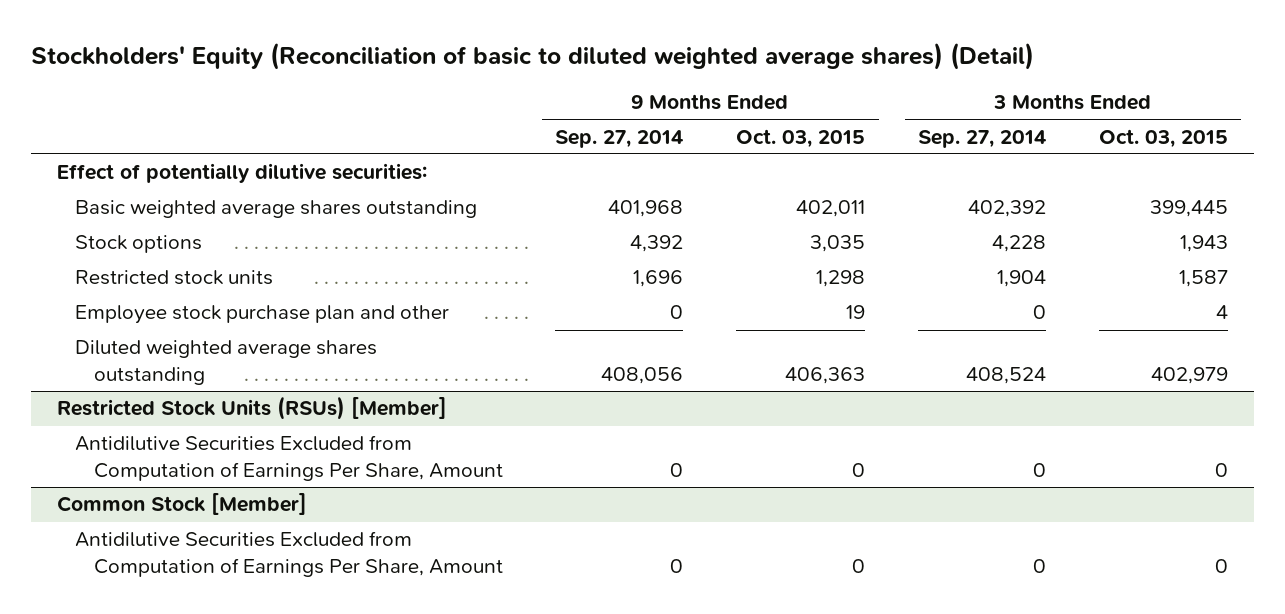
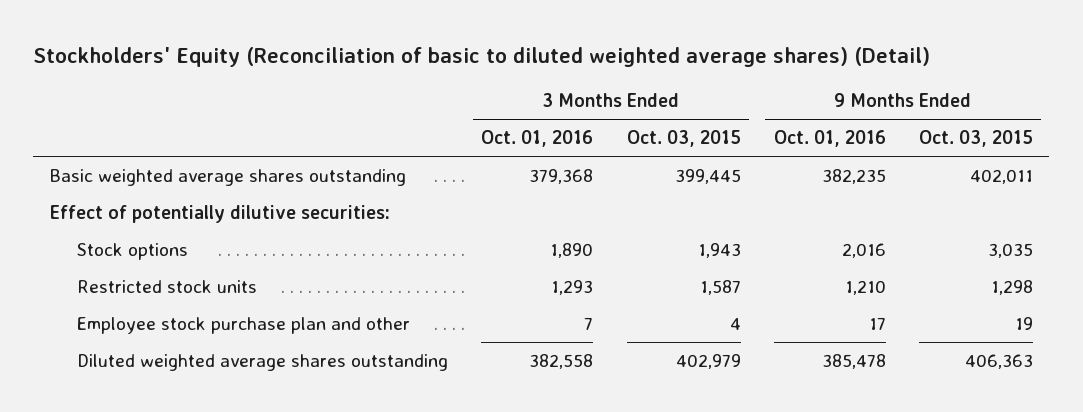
[555,129,684,148] Sep. 27, 2014 -> none
[918,129,1047,148] Sep. 27, 2014 -> none
none -> [481,130,594,148] Oct. 01, 2016
none -> [773,130,886,148] Oct. 01, 2016
[57,163,428,184] Effect of potentially dilutive securities: -> [49,205,390,224] Effect of potentially dilutive securities:
[57,396,448,421] Restricted Stock Units (RSUs) [Member] -> none
[75,435,503,481] Antidilutive Securities Excluded from Computation of Earnings Per Share, Amount -> none
[57,493,308,516] Common Stock [Member] -> none
[75,531,503,577] Antidilutive Securities Excluded from Computation of Earnings Per Share, Amount -> none

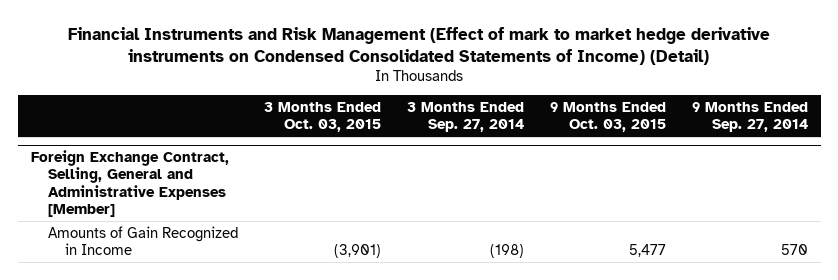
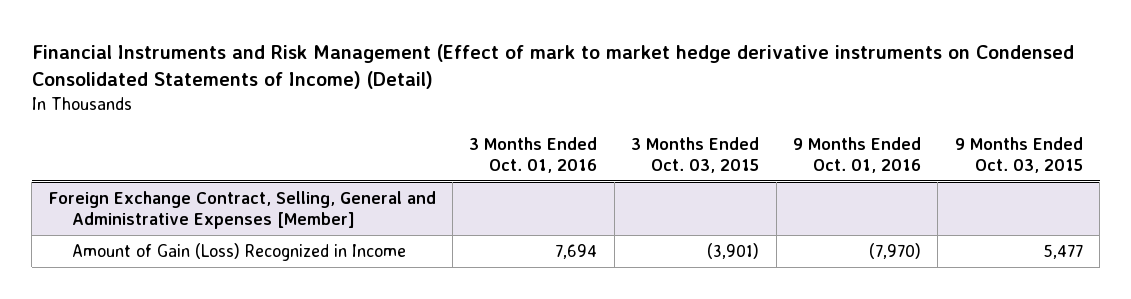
[406,102,524,133] 3 Months Ended Sep. 27, 2014 -> none
[691,102,808,133] 9 Months Ended Sep. 27, 2014 -> none
none -> [469,136,598,173] 3 Months Ended Oct. 01, 2016
none -> [792,136,921,173] 9 Months Ended Oct. 01, 2016
[47,225,238,255] Amounts of Gain Recognized in Income -> [71,243,406,262] Amount of Gain (Loss) Recognized in Income

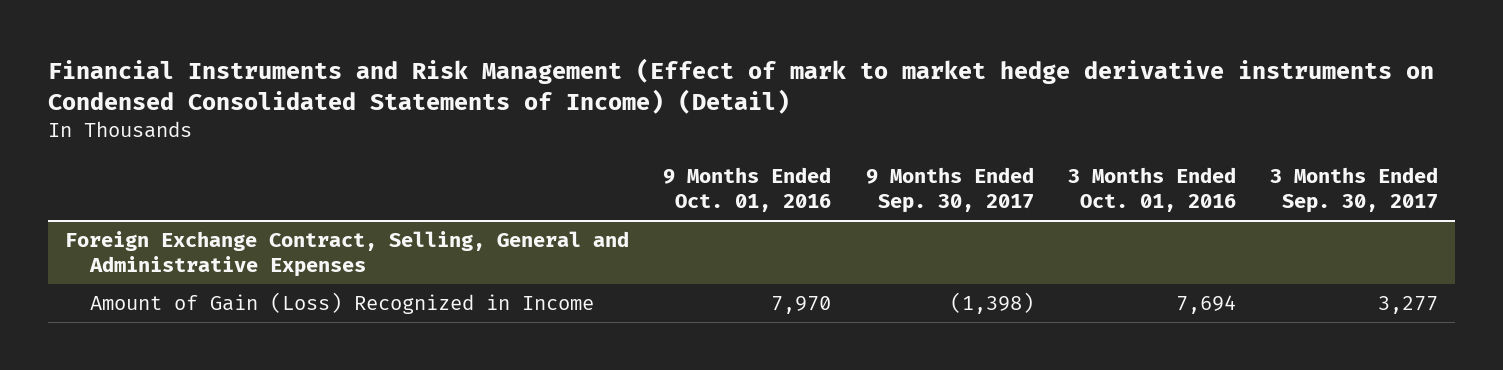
[631,136,760,173] 3 Months Ended Oct. 03, 2015 -> none
[954,136,1083,173] 9 Months Ended Oct. 03, 2015 -> none
none -> [865,166,1034,213] 9 Months Ended Sep. 30, 2017
none -> [1270,166,1439,213] 3 Months Ended Sep. 30, 2017
[48,191,436,230] Foreign Exchange Contract, Selling, General and Administrative Expenses [Member] -> [65,231,630,278] Foreign Exchange Contract, Selling, General and Administrative Expenses
[868,243,921,260] (7,970) -> [771,296,832,315] 7,970

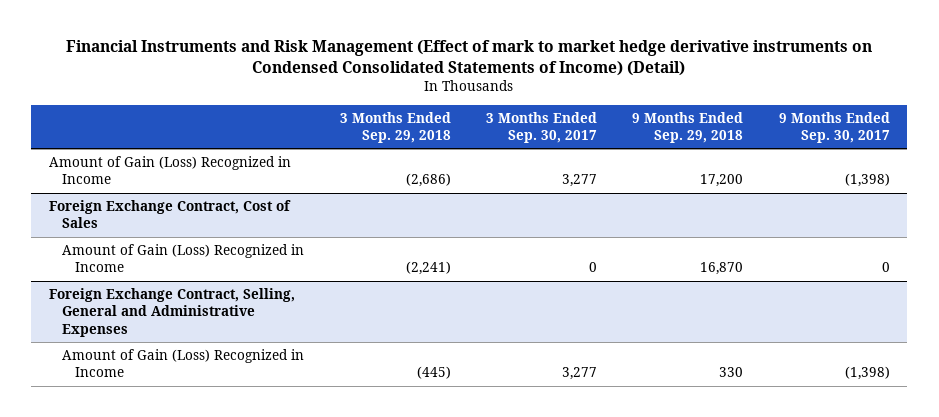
[663,166,832,212] 9 Months Ended Oct. 01, 2016 -> none
[1067,166,1236,212] 3 Months Ended Oct. 01, 2016 -> none
none -> [339,111,451,143] 3 Months Ended Sep. 29, 2018
none -> [632,111,744,143] 9 Months Ended Sep. 29, 2018
none -> [49,156,292,185] Amount of Gain (Loss) Recognized in Income
none -> [49,200,292,229] Foreign Exchange Contract, Cost of Sales
none -> [62,244,305,273] Amount of Gain (Loss) Recognized in Income

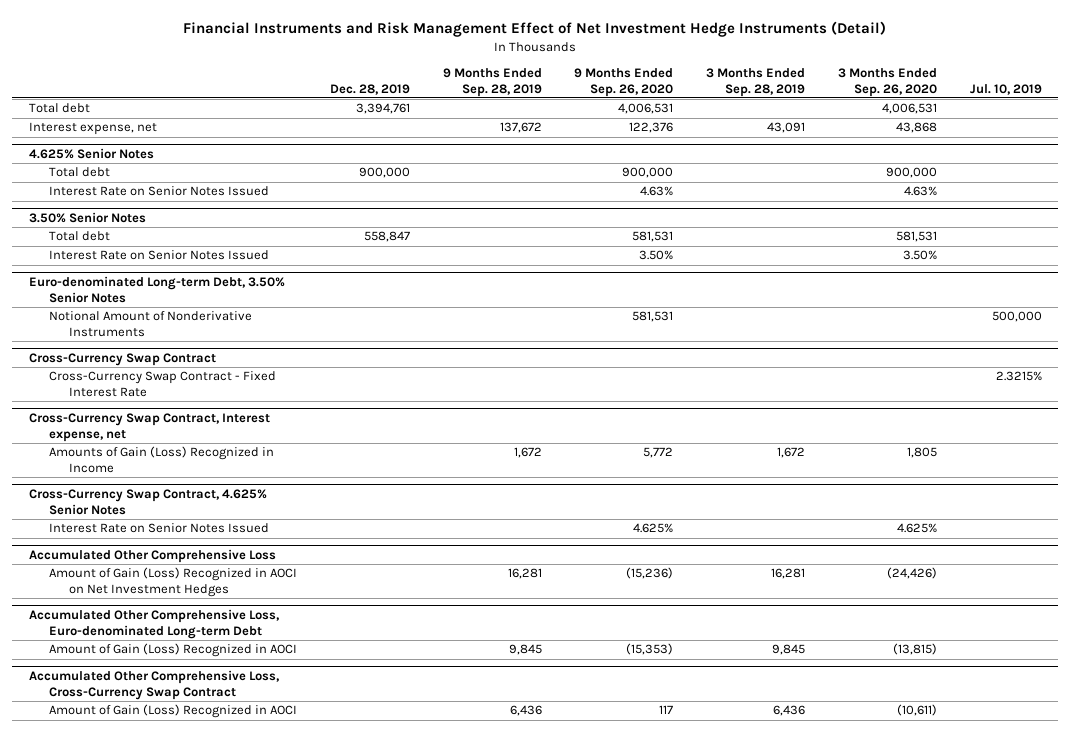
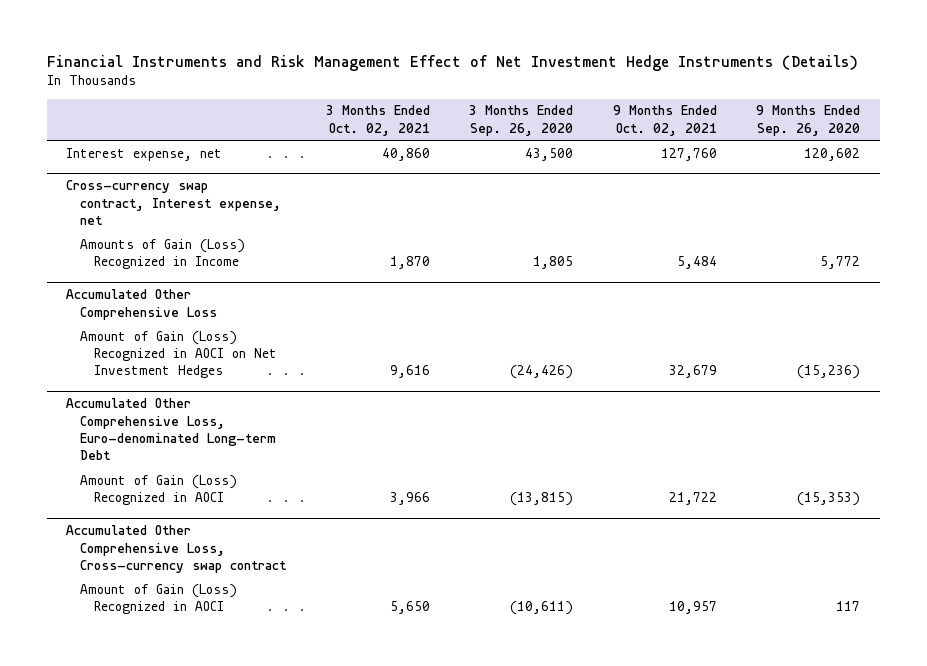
[183,20,887,37] Financial Instruments and Risk Management Effect of Net Investment Hedge Instruments (Detail) -> [46,55,858,72] Financial Instruments and Risk Management Effect of Net Investment Hedge Instruments (Details)
[329,83,410,95] Dec. 28, 2019 -> none
[442,68,542,97] 9 Months Ended Sep. 28, 2019 -> none
[706,68,806,97] 3 Months Ended Sep. 28, 2019 -> none
[969,83,1042,95] Jul. 10, 2019 -> none
none -> [325,105,430,136] 3 Months Ended Oct. 02, 2021
none -> [612,105,717,136] 9 Months Ended Oct. 02, 2021
[28,103,90,114] Total debt -> none
[28,148,154,160] 4.625% Senior Notes -> none
[48,167,110,178] Total debt -> none
[48,186,269,197] Interest Rate on Senior Notes Issued -> none
[28,212,146,224] 3.50% Senior Notes -> none
[48,231,110,242] Total debt -> none
[48,250,269,261] Interest Rate on Senior Notes Issued -> none
[28,276,285,303] Euro-denominated Long-term Debt, 3.50% Senior Notes -> none
[48,311,252,337] Notional Amount of Nonderivative Instruments -> none
[28,353,216,367] Cross-Currency Swap Contract -> none
[48,371,276,397] Cross-Currency Swap Contract - Fixed Interest Rate -> none
[629,122,674,134] 122,376 -> [804,147,861,161] 120,602
[896,122,938,134] 43,868 -> [525,147,574,161] 43,500
[28,413,270,442] Cross-Currency Swap Contract, Interest expense, net -> [66,180,282,225] Cross-currency swap contract, Interest expense, net
[28,489,267,515] Cross-Currency Swap Contract, 4.625% Senior Notes -> none
[48,523,269,534] Interest Rate on Senior Notes Issued -> none
[28,670,279,700] Accumulated Other Comprehensive Loss, Cross-Currency Swap Contract -> [66,525,288,573] Accumulated Other Comprehensive Loss, Cross-currency swap contract

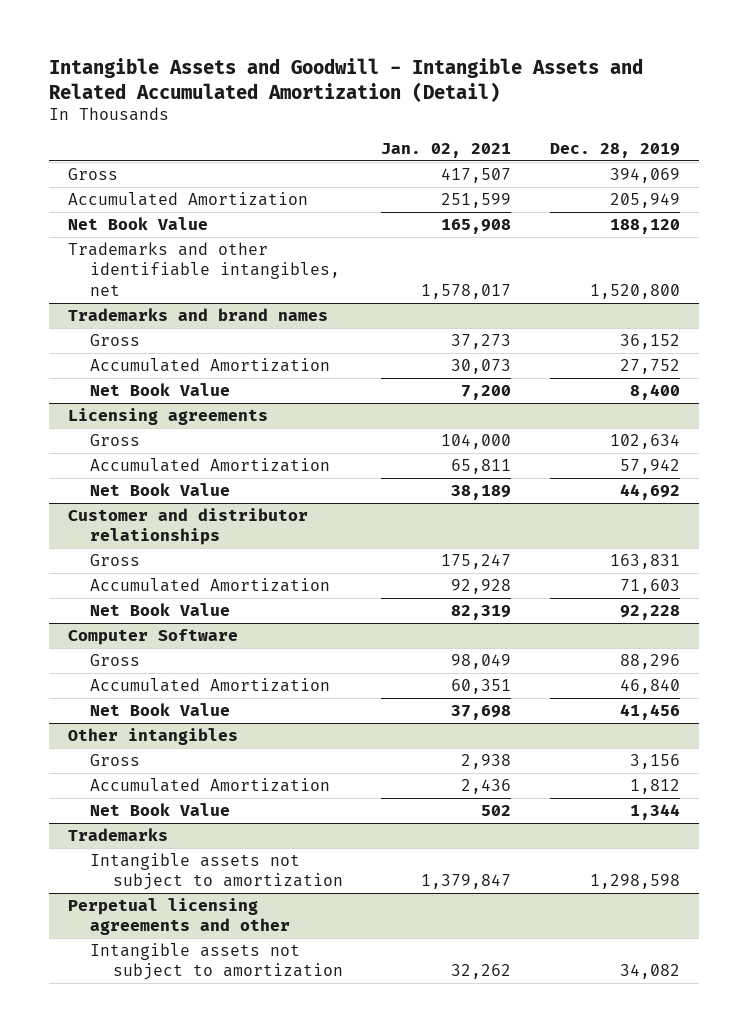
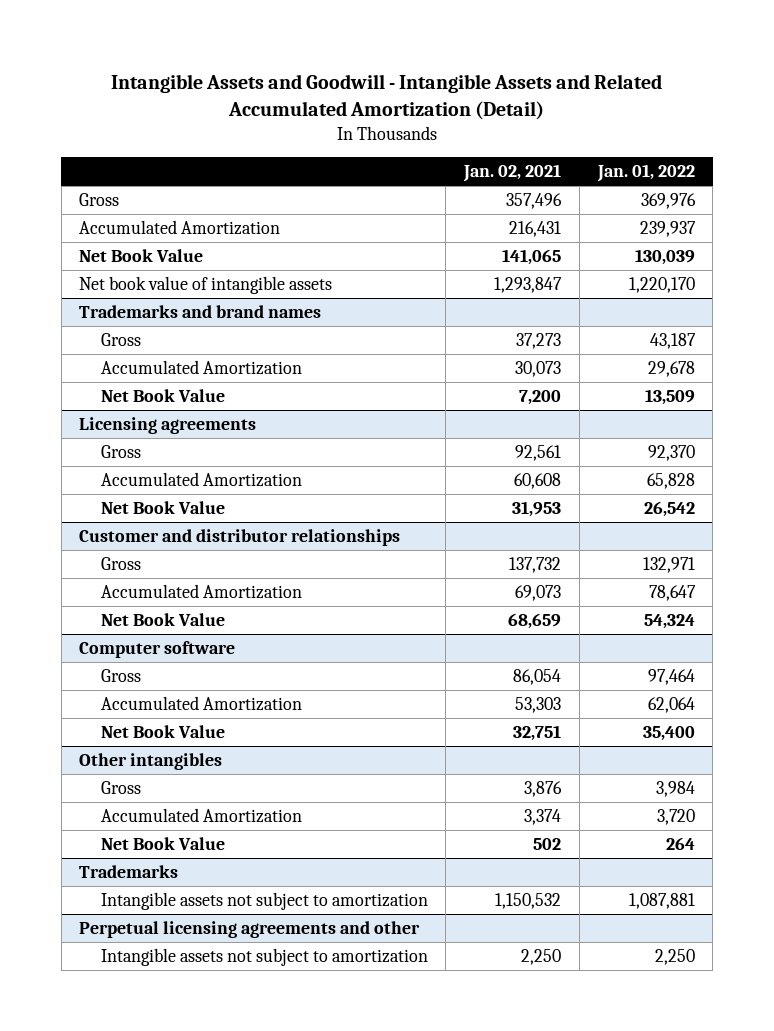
[549,143,680,159] Dec. 28, 2019 -> none
none -> [596,164,695,183] Jan. 01, 2022
[68,241,341,297] Trademarks and other identifiable intangibles, net -> none
[441,167,512,183] 417,507 -> [506,193,563,210] 357,496
[441,192,512,208] 251,599 -> [509,221,562,238] 216,431
[441,218,512,234] 165,908 -> [502,249,562,266] 141,065
none -> [79,276,333,295] Net book value of intangible assets
[441,433,512,449] 104,000 -> [515,445,562,462] 92,561
[451,458,512,474] 65,811 -> [514,473,562,490] 60,608
[451,484,512,500] 38,189 -> [512,501,562,518] 31,953
[441,553,512,569] 175,247 -> [509,557,562,574] 137,732
[451,578,512,594] 92,928 -> [515,585,562,602] 69,073
[451,604,512,620] 82,319 -> [508,613,562,630] 68,659
[68,628,239,645] Computer Software -> [79,641,236,659] Computer software
[451,653,512,669] 98,049 -> [513,669,562,686] 86,054
[451,678,512,694] 60,351 -> [515,697,562,714] 53,303
[451,704,512,720] 37,698 -> [513,725,562,742] 32,751
[461,753,512,769] 2,938 -> [524,781,563,798] 3,876
[461,778,512,794] 2,436 -> [524,809,562,826] 3,374
[421,874,512,890] 1,379,847 -> [495,893,562,910] 1,150,532
[451,964,512,980] 32,262 -> [521,949,562,966] 2,250

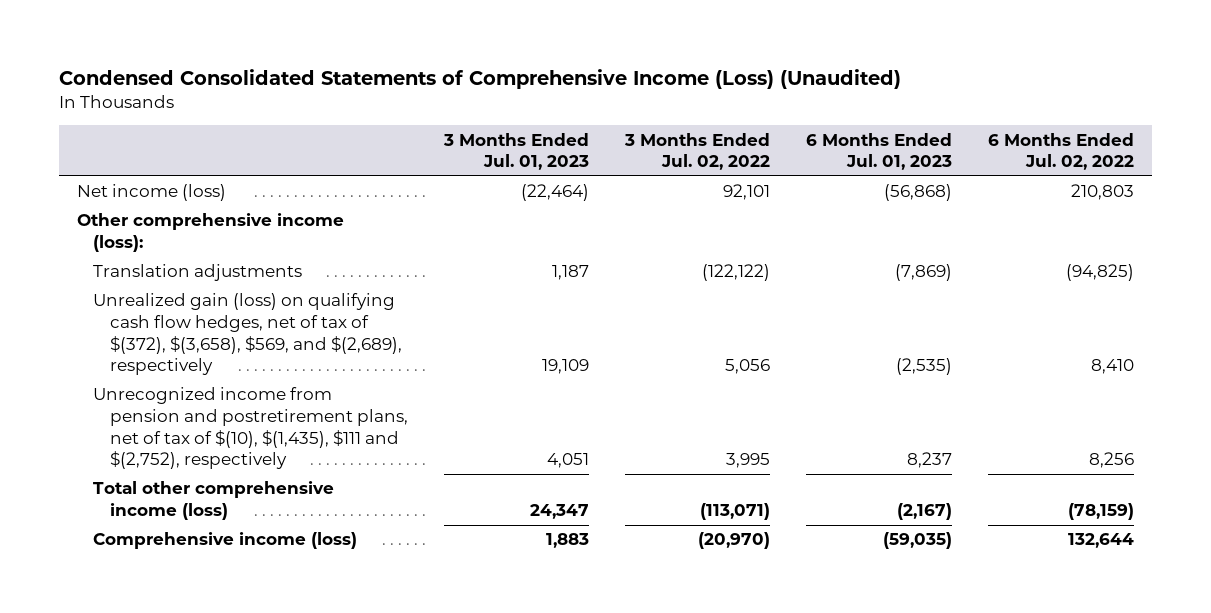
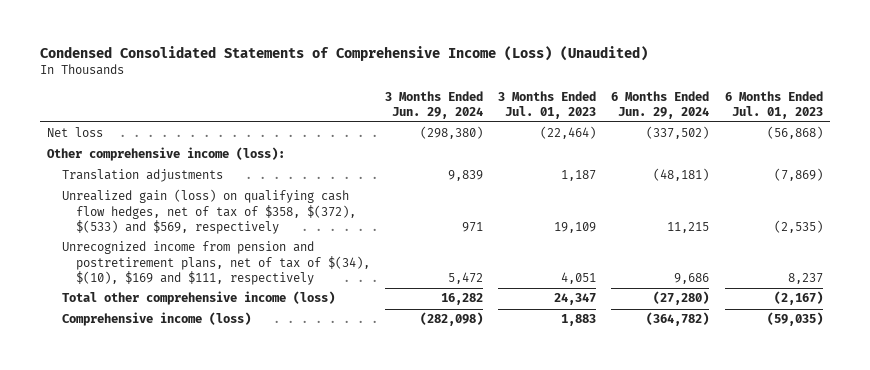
[623,132,770,171] 3 Months Ended Jul. 02, 2022 -> none
[987,132,1134,171] 6 Months Ended Jul. 02, 2022 -> none
none -> [385,90,484,119] 3 Months Ended Jun. 29, 2024
none -> [611,90,710,119] 6 Months Ended Jun. 29, 2024
[77,184,227,202] Net income (loss) -> [47,127,104,138] Net loss
[93,293,402,376] Unrealized gain (loss) on qualifying cash flow hedges, net of tax of $(372), $(3,658), $569, and $(2,689), respectively -> [61,189,357,234] Unrealized gain (loss) on qualifying cash flow hedges, net of tax of $358, $(372), $(533) and $569, respectively
[93,387,408,470] Unrecognized income from pension and postretirement plans, net of tax of $(10), $(1,435), $111 and $(2,752), respectively -> [61,241,371,285] Unrecognized income from pension and postretirement plans, net of tax of $(34), $(10), $169 and $111, respectively

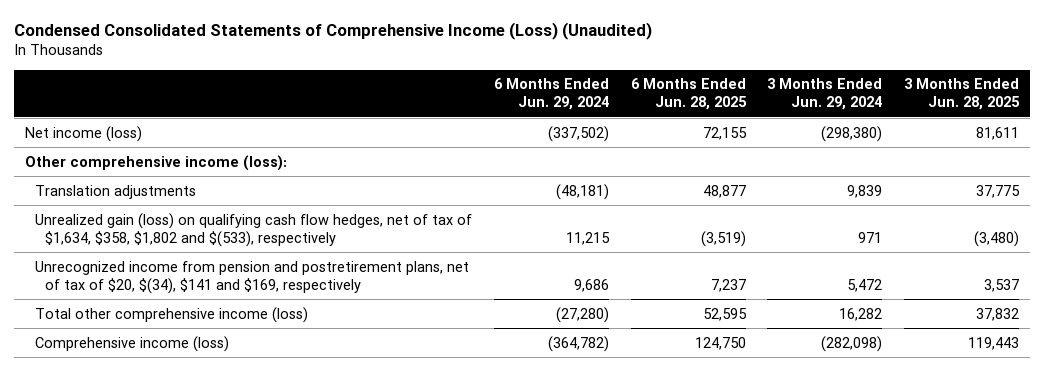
[498,90,597,119] 3 Months Ended Jul. 01, 2023 -> none
[724,90,823,119] 6 Months Ended Jul. 01, 2023 -> none
none -> [630,78,747,111] 6 Months Ended Jun. 28, 2025
none -> [904,78,1021,111] 3 Months Ended Jun. 28, 2025
[47,127,104,138] Net loss -> [24,125,142,142] Net income (loss)
[61,189,357,234] Unrealized gain (loss) on qualifying cash flow hedges, net of tax of $358, $(372), $(533) and $569, respectively -> [35,212,473,247] Unrealized gain (loss) on qualifying cash flow hedges, net of tax of $1,634, $358, $1,802 and $(533), respectively
[61,241,371,285] Unrecognized income from pension and postretirement plans, net of tax of $(34), $(10), $169 and $111, respectively -> [35,260,470,294] Unrecognized income from pension and postretirement plans, net of tax of $20, $(34), $141 and $169, respectively

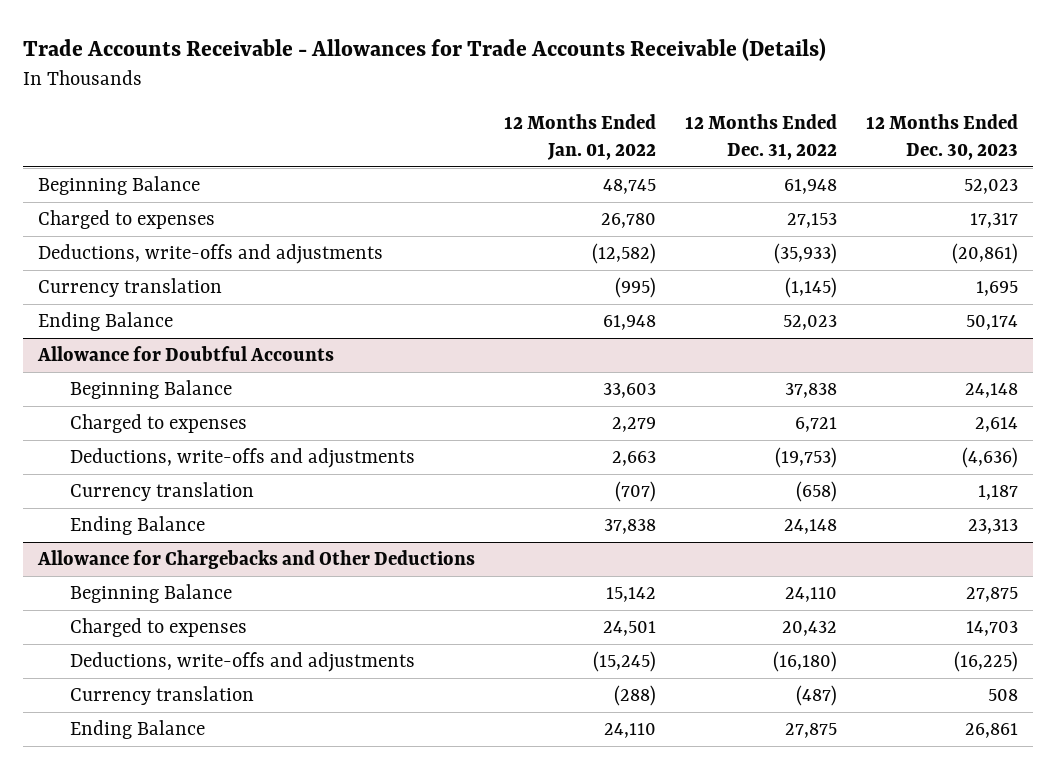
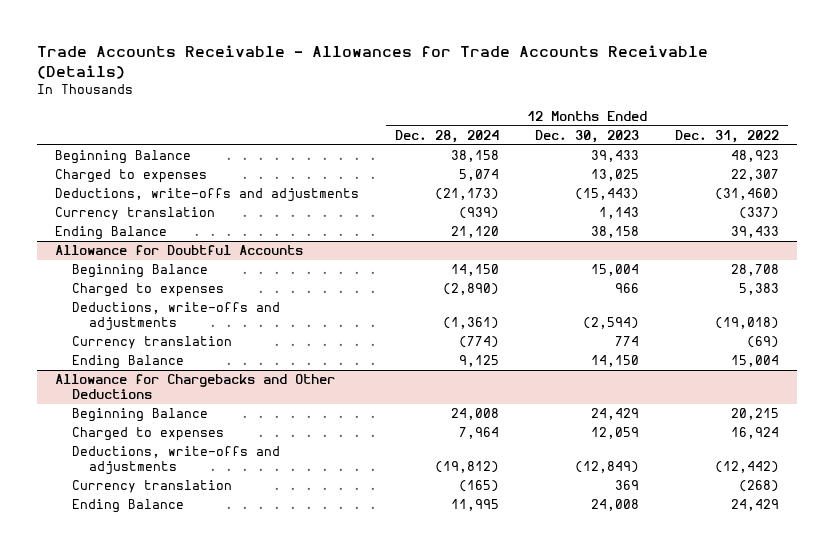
[503,114,656,160] 12 Months Ended Jan. 01, 2022 -> none
none -> [395,130,500,144] Dec. 28, 2024
[784,179,838,195] 61,948 -> [730,150,779,163] 48,923
[964,179,1019,195] 52,023 -> [590,150,639,163] 39,433
[787,213,838,229] 27,153 -> [730,169,779,182] 22,307
[970,213,1019,229] 17,317 -> [590,169,639,182] 13,025
[774,243,838,265] (35,933) -> [714,188,779,201] (31,460)
[952,243,1019,265] (20,861) -> [574,188,639,201] (15,443)
[785,277,838,299] (1,145) -> [738,207,779,220] (337)
[976,281,1019,297] 1,695 -> [598,207,639,220] 1,143
[783,315,838,331] 52,023 -> [730,226,779,239] 39,433
[966,315,1019,331] 50,174 -> [590,226,639,239] 38,158
[785,383,838,399] 37,838 -> [730,264,779,277] 28,708
[965,383,1019,399] 24,148 -> [590,264,639,277] 15,004
[795,417,838,433] 6,721 -> [738,283,779,296] 5,383
[975,417,1019,433] 2,614 -> [614,283,639,294] 966
[775,447,838,469] (19,753) -> [714,317,779,330] (19,018)
[962,447,1019,469] (4,636) -> [582,317,639,330] (2,594)
[796,481,838,503] (658) -> [746,336,779,349] (69)
[978,485,1019,501] 1,187 -> [614,336,639,347] 774
[784,519,838,535] 24,148 -> [730,355,779,368] 15,004
[968,519,1019,535] 23,313 -> [590,355,639,368] 14,150
[785,587,838,603] 24,110 -> [730,408,779,421] 20,215
[966,587,1019,603] 27,875 -> [590,408,639,421] 24,429
[782,621,838,637] 20,432 -> [730,427,779,440] 16,924
[966,621,1019,637] 14,703 -> [590,427,639,440] 12,059
[773,651,838,673] (16,180) -> [714,461,779,474] (12,442)
[954,651,1019,673] (16,225) -> [574,461,639,474] (12,849)
[796,685,838,707] (487) -> [738,480,779,493] (268)
[988,689,1019,702] 508 -> [614,480,639,491] 369
[785,723,838,739] 27,875 -> [730,499,779,512] 24,429
[965,723,1019,739] 26,861 -> [590,499,639,512] 24,008

